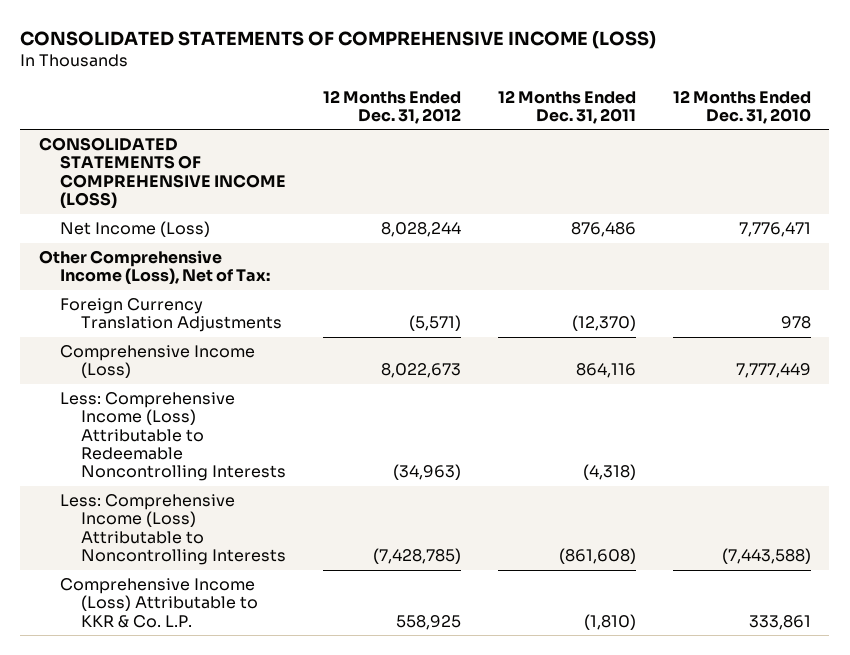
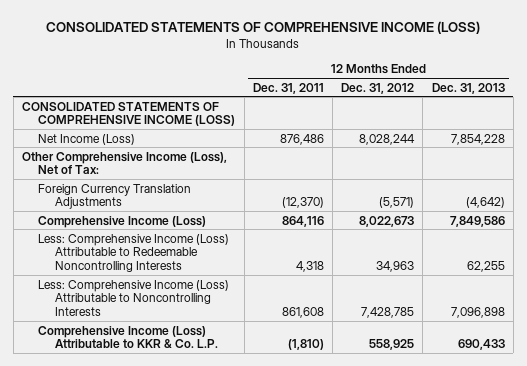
[672,89,811,124] 12 Months Ended Dec. 31, 2010 -> none
none -> [431,82,505,94] Dec. 31, 2013
[392,464,461,481] (34,963) -> [376,260,415,272] 34,963
[582,464,636,481] (4,318) -> [295,260,324,272] 4,318
[372,547,461,564] (7,428,785) -> [361,306,415,318] 7,428,785
[558,547,636,564] (861,608) -> [281,306,324,318] 861,608

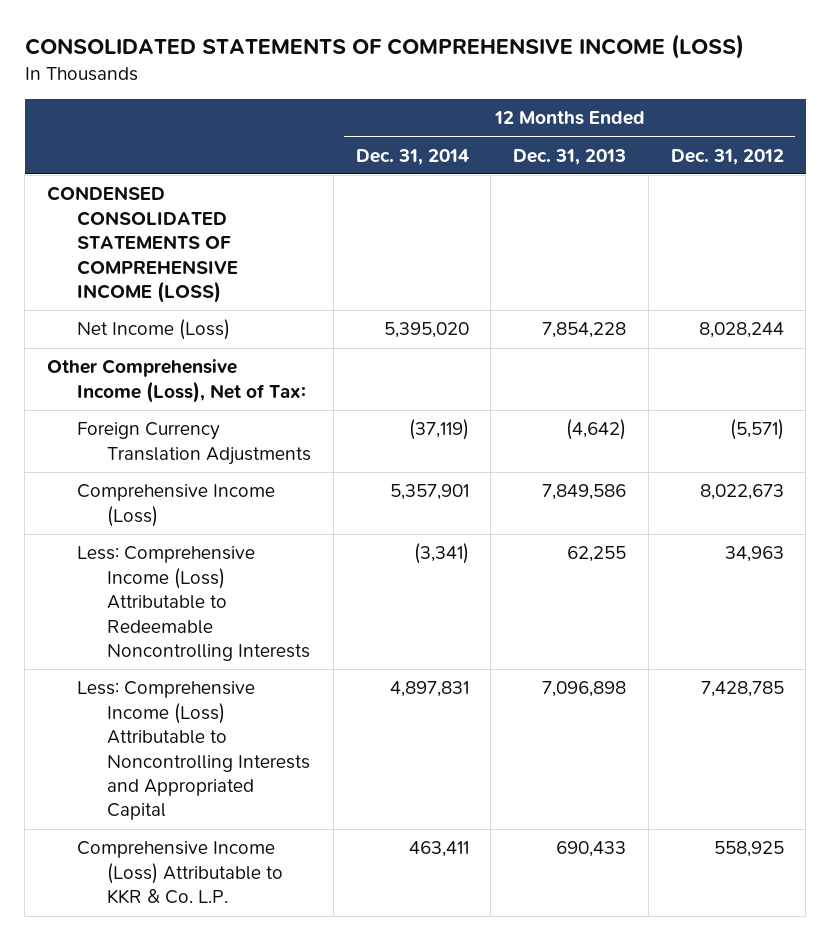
[252,82,324,94] Dec. 31, 2011 -> none
none -> [355,148,469,165] Dec. 31, 2014
[21,101,236,127] CONSOLIDATED STATEMENTS OF COMPREHENSIVE INCOME (LOSS) -> [46,186,239,304] CONDENSED CONSOLIDATED STATEMENTS OF COMPREHENSIVE INCOME (LOSS)
[38,279,230,316] Less: Comprehensive Income (Loss) Attributable to Noncontrolling Interests -> [77,681,311,821] Less: Comprehensive Income (Loss) Attributable to Noncontrolling Interests and Appropriated Capital

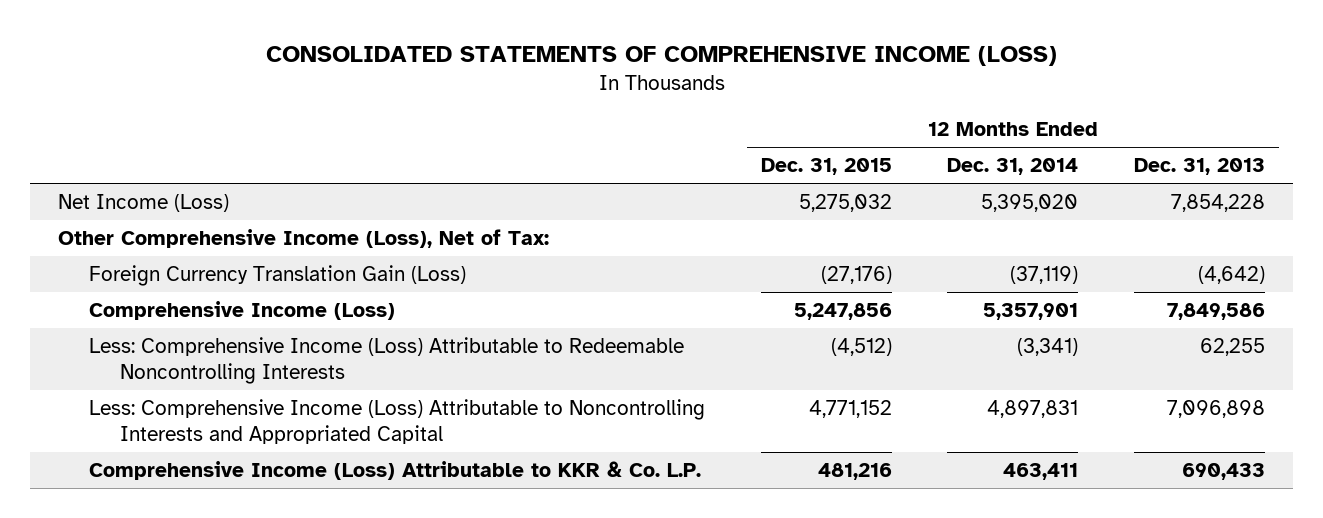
[670,148,784,165] Dec. 31, 2012 -> none
none -> [760,158,892,176] Dec. 31, 2015
[46,186,239,304] CONDENSED CONSOLIDATED STATEMENTS OF COMPREHENSIVE INCOME (LOSS) -> none
[77,422,312,465] Foreign Currency Translation Adjustments -> [89,265,467,287] Foreign Currency Translation Gain (Loss)

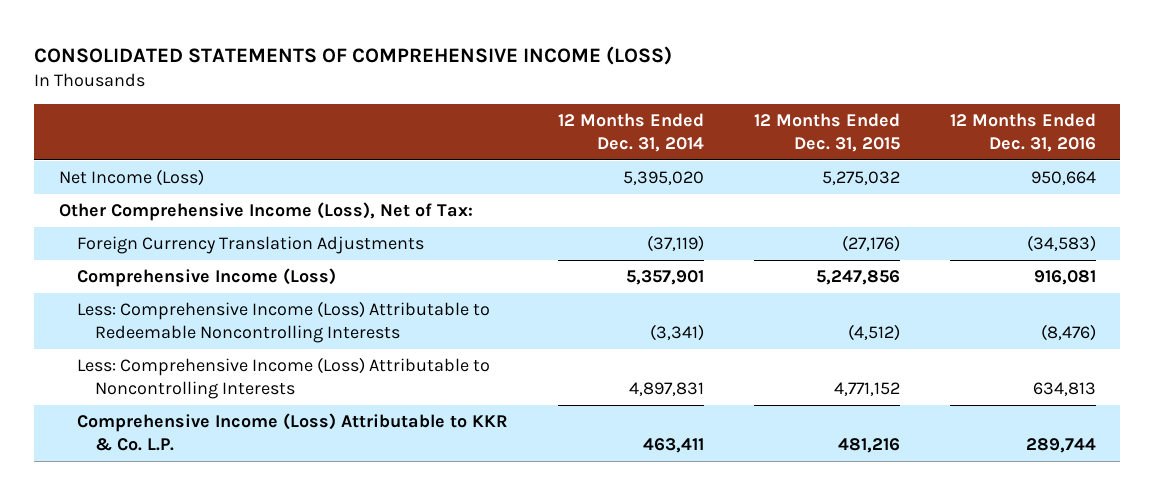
[1134,158,1266,176] Dec. 31, 2013 -> none
none -> [949,112,1096,153] 12 Months Ended Dec. 31, 2016
[89,265,467,287] Foreign Currency Translation Gain (Loss) -> [77,236,425,255] Foreign Currency Translation Adjustments
[89,399,706,445] Less: Comprehensive Income (Loss) Attributable to Noncontrolling Interests and Appropriated Capital -> [77,357,491,400] Less: Comprehensive Income (Loss) Attributable to Noncontrolling Interests

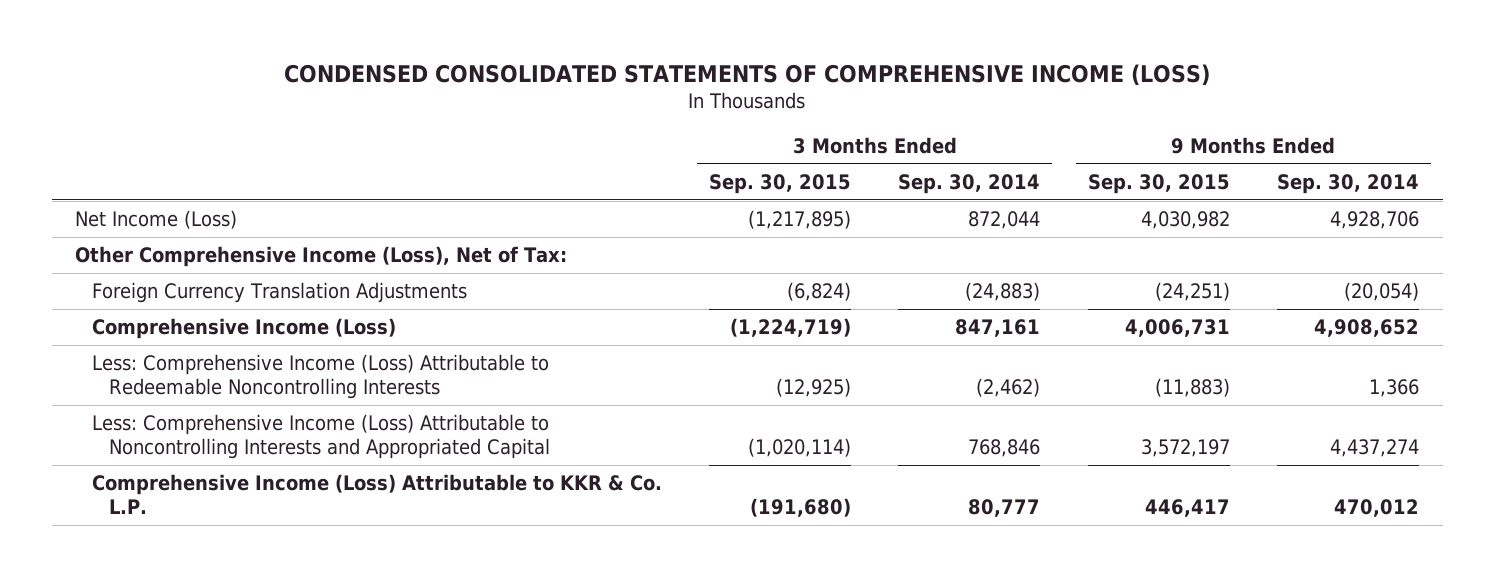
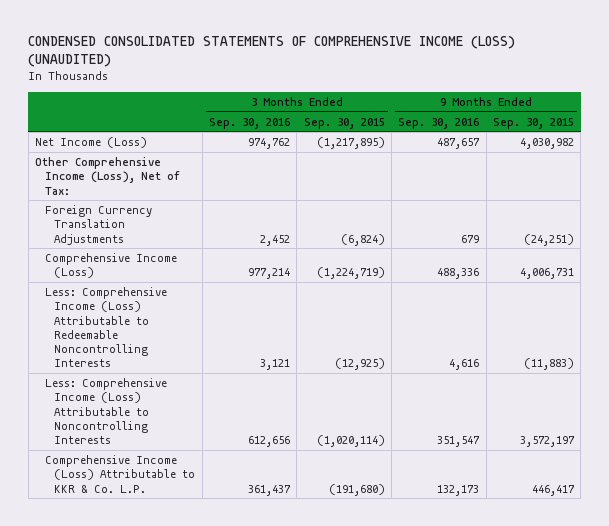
[284,63,1211,86] CONDENSED CONSOLIDATED STATEMENTS OF COMPREHENSIVE INCOME (LOSS) -> [28,36,516,68] CONDENSED CONSOLIDATED STATEMENTS OF COMPREHENSIVE INCOME (LOSS) (UNAUDITED)
[898,173,1041,194] Sep. 30, 2014 -> none
[1276,173,1419,194] Sep. 30, 2014 -> none
none -> [209,117,291,129] Sep. 30, 2016
none -> [398,117,480,129] Sep. 30, 2016
[91,414,550,459] Less: Comprehensive Income (Loss) Attributable to Noncontrolling Interests and Appropriated Capital -> [44,377,167,445] Less: Comprehensive Income (Loss) Attributable to Noncontrolling Interests

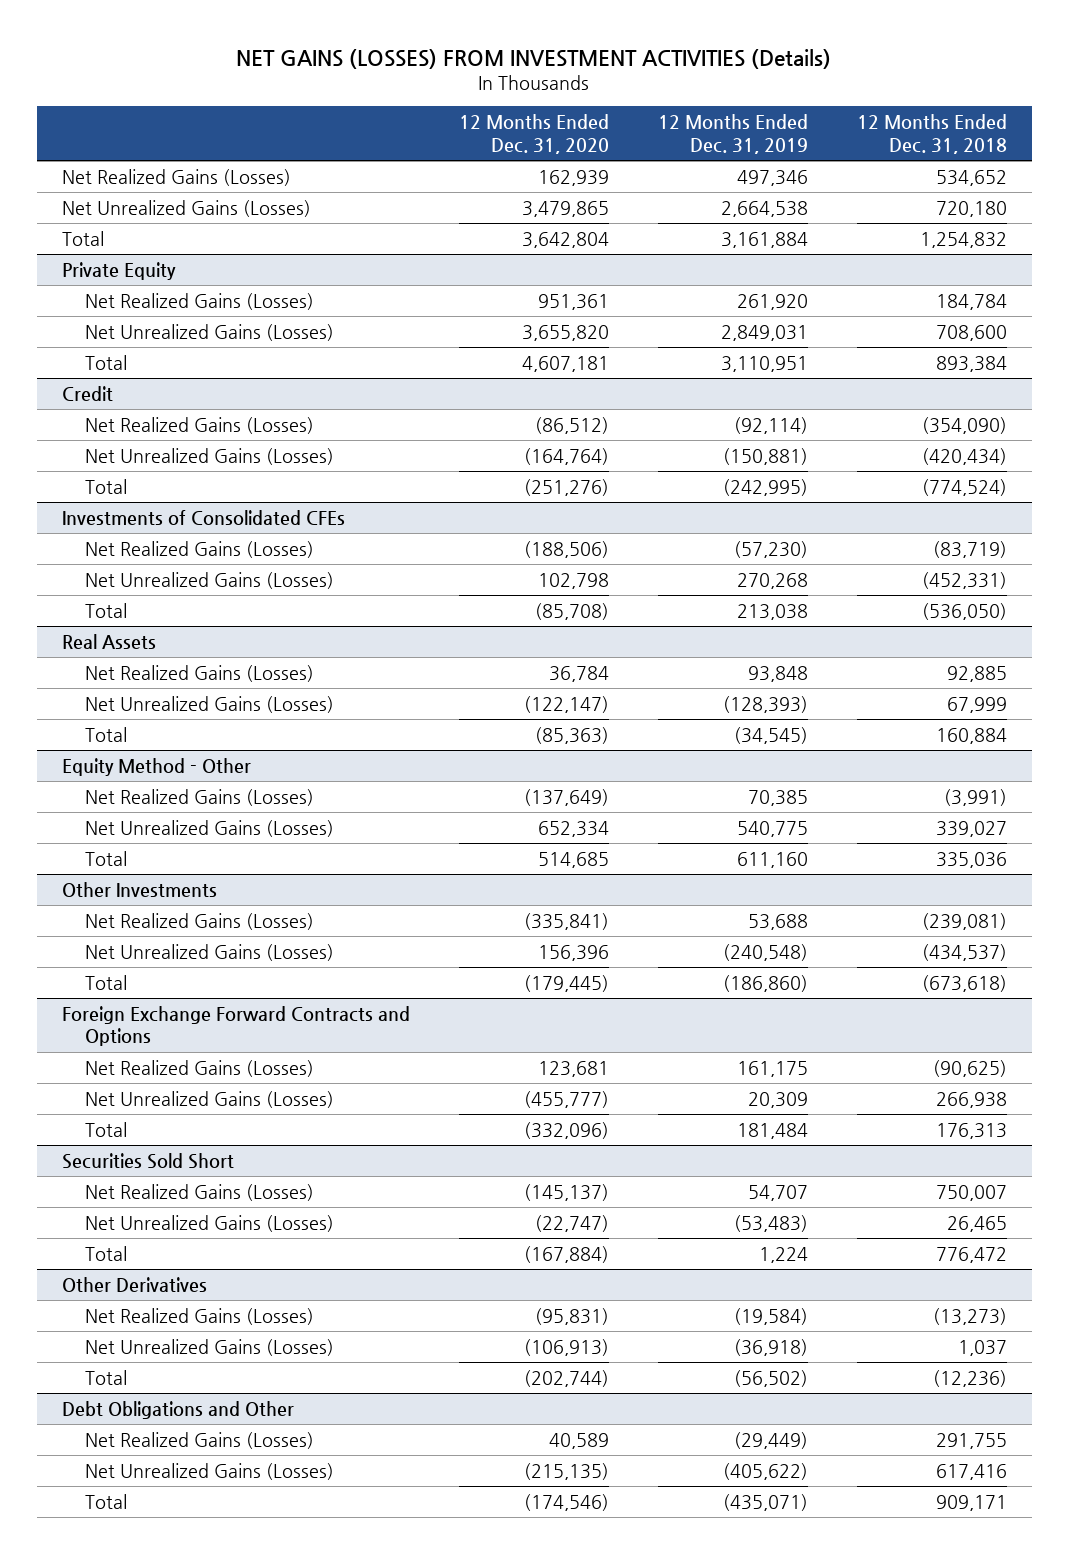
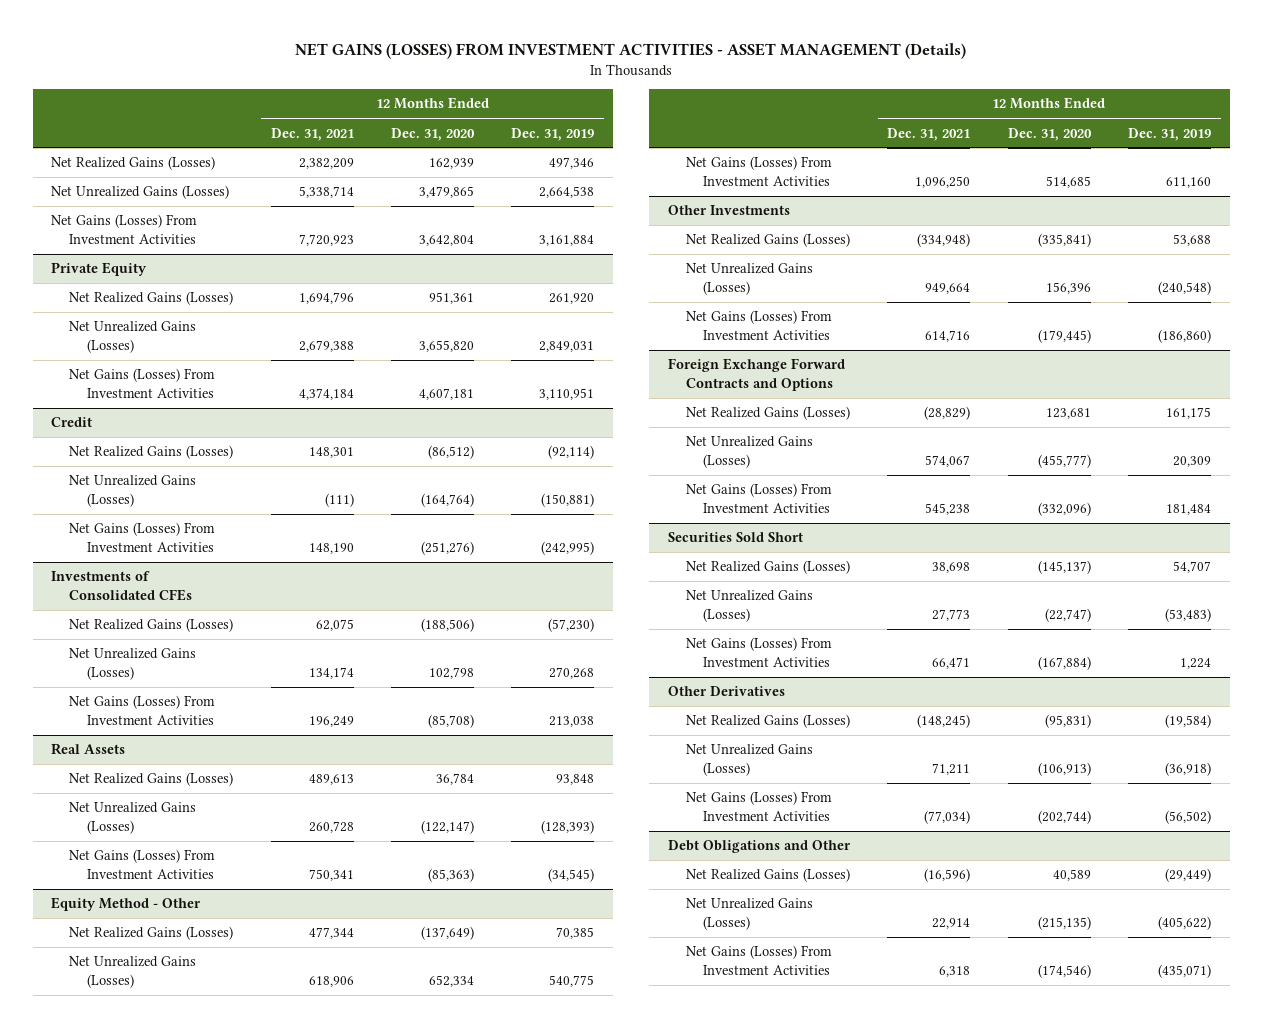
[236,48,832,69] NET GAINS (LOSSES) FROM INVESTMENT ACTIVITIES (Details) -> [295,43,967,60] NET GAINS (LOSSES) FROM INVESTMENT ACTIVITIES - ASSET MANAGEMENT (Details)
[856,114,1007,154] 12 Months Ended Dec. 31, 2018 -> none
none -> [270,127,354,141] Dec. 31, 2021
[61,230,104,246] Total -> [51,214,198,244] Net Gains (Losses) From Investment Activities
[85,354,128,370] Total -> [68,368,215,398] Net Gains (Losses) From Investment Activities
[85,478,128,494] Total -> [68,522,215,552] Net Gains (Losses) From Investment Activities
[85,602,128,618] Total -> [68,695,215,725] Net Gains (Losses) From Investment Activities
[85,726,128,742] Total -> [68,849,215,879] Net Gains (Losses) From Investment Activities
[85,850,128,866] Total -> [685,156,832,186] Net Gains (Losses) From Investment Activities
[85,974,128,990] Total -> [685,310,832,340] Net Gains (Losses) From Investment Activities
[85,1121,128,1137] Total -> [685,483,832,513] Net Gains (Losses) From Investment Activities
[85,1245,128,1261] Total -> [685,637,832,667] Net Gains (Losses) From Investment Activities
[85,1369,128,1385] Total -> [685,791,832,821] Net Gains (Losses) From Investment Activities
[85,1493,128,1509] Total -> [685,945,832,975] Net Gains (Losses) From Investment Activities

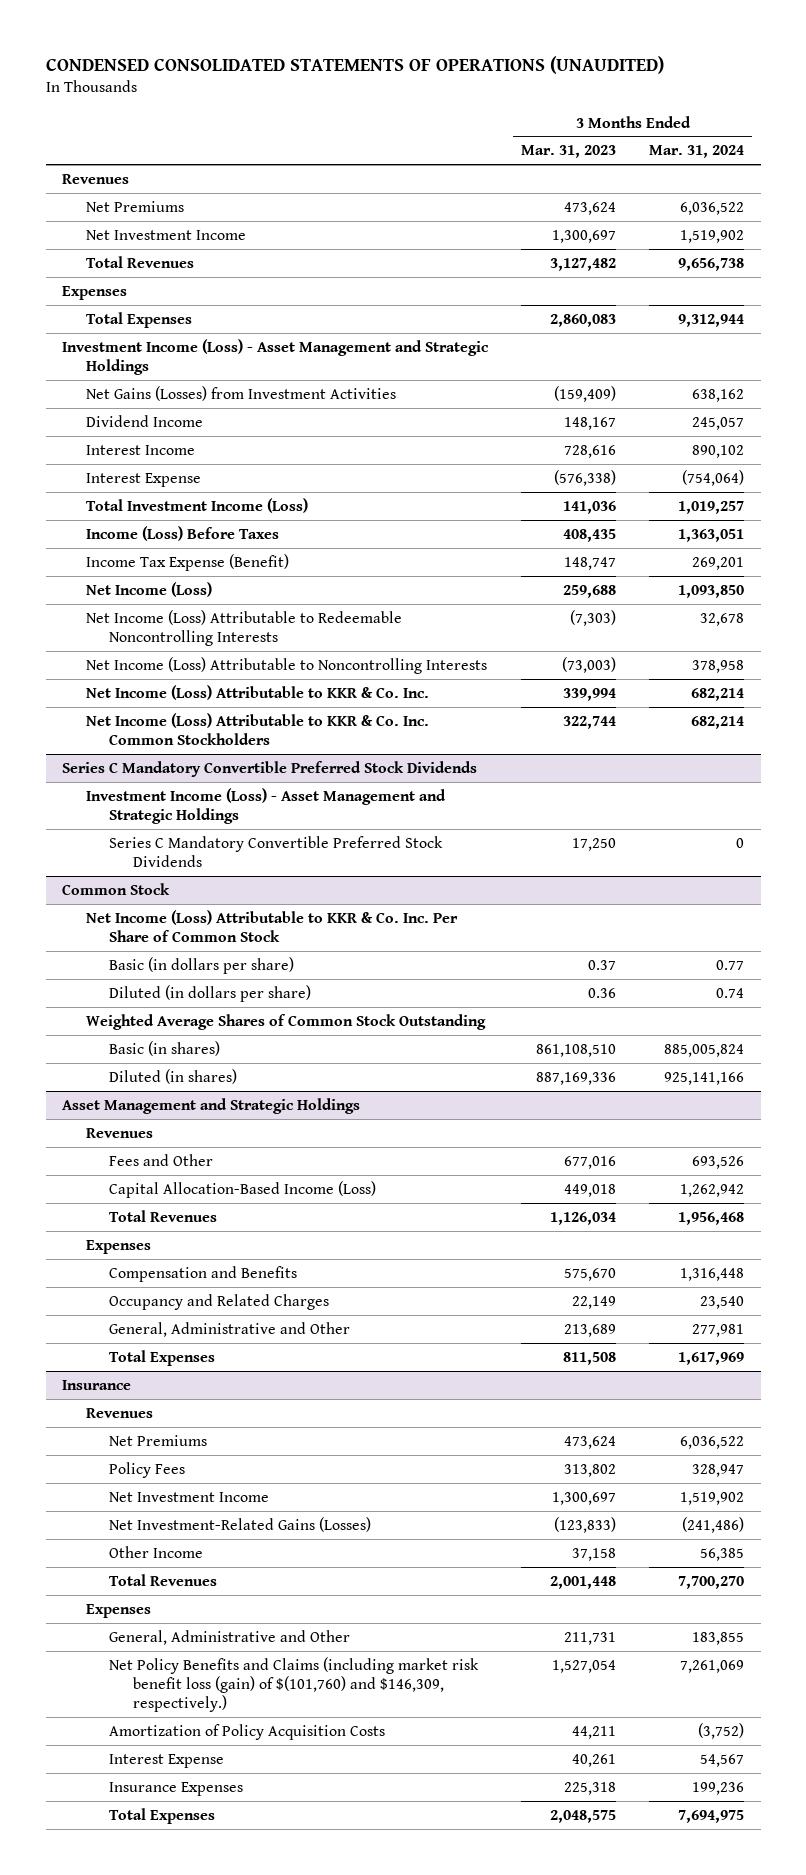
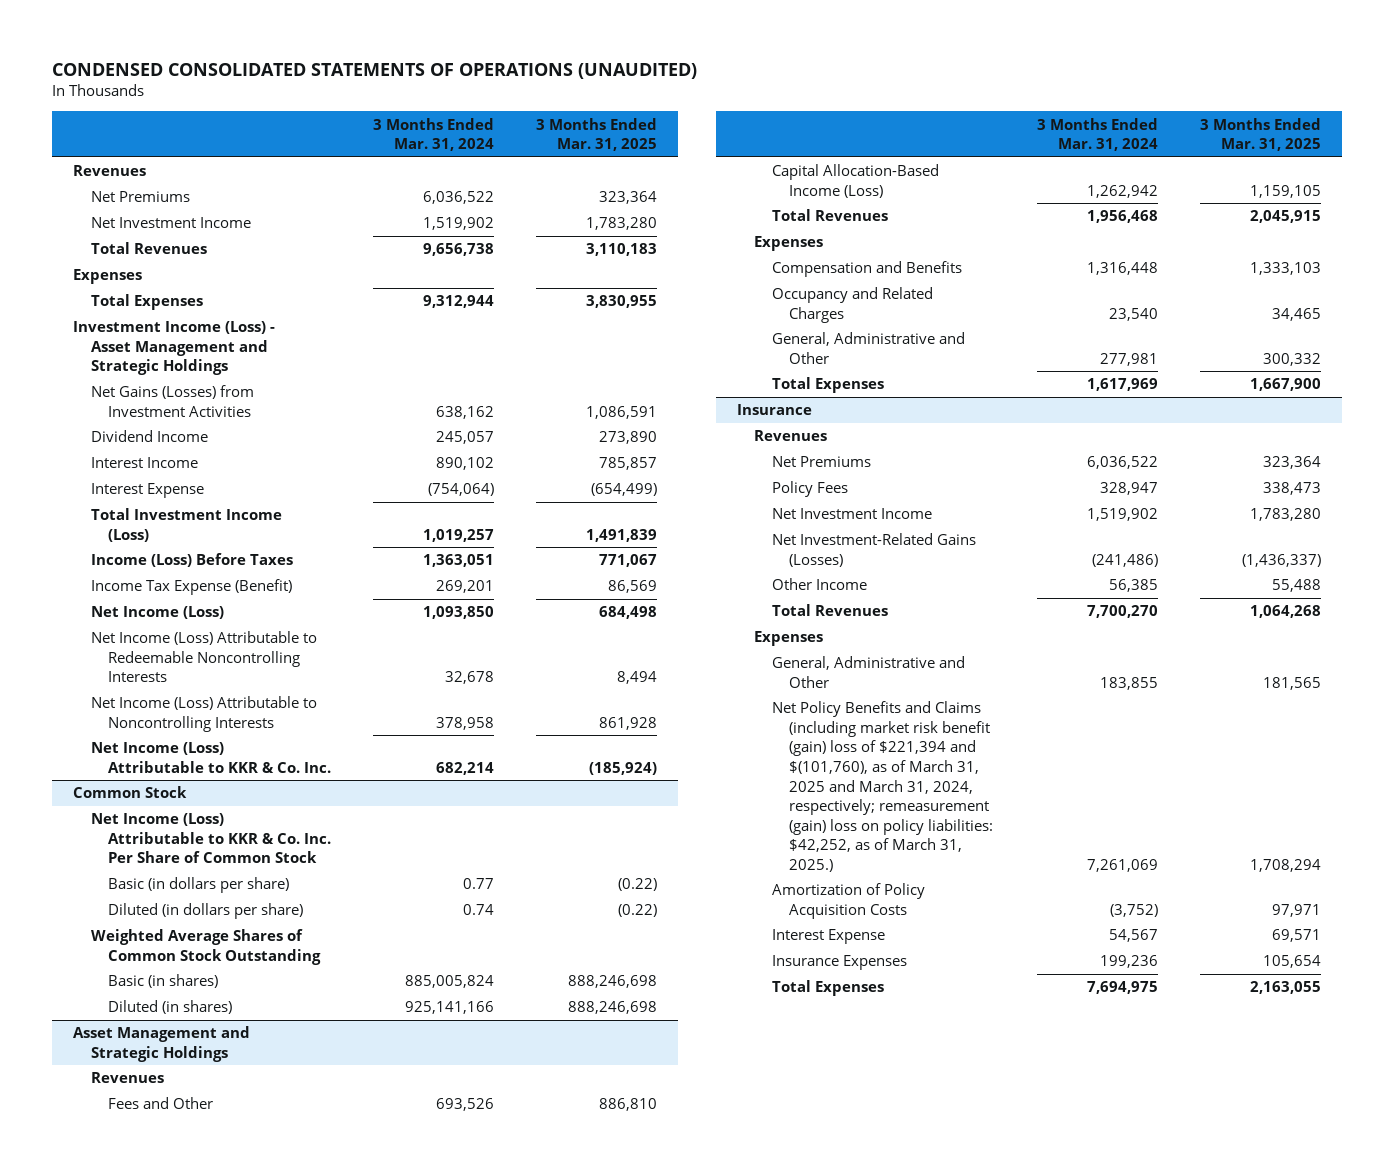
[521,145,617,159] Mar. 31, 2023 -> none
none -> [536,117,658,152] 3 Months Ended Mar. 31, 2025
[85,712,429,746] Net Income (Loss) Attributable to KKR & Co. Inc. Common Stockholders -> none
[62,760,478,777] Series C Mandatory Convertible Preferred Stock Dividends -> none
[85,787,446,825] Investment Income (Loss) - Asset Management and Strategic Holdings -> none
[109,835,444,868] Series C Mandatory Convertible Preferred Stock Dividends -> none
[109,1656,480,1713] Net Policy Benefits and Claims (including market risk benefit loss (gain) of $(101,760) and $146,309, respectively.) -> [771,701,993,872] Net Policy Benefits and Claims (including market risk benefit (gain) loss of $221,394 and $(101,760), as of March 31, 2025 and March 31, 2024, respectively; remeasurement (gain) loss on policy liabilities: $42,252, as of March 31, 2025.)

